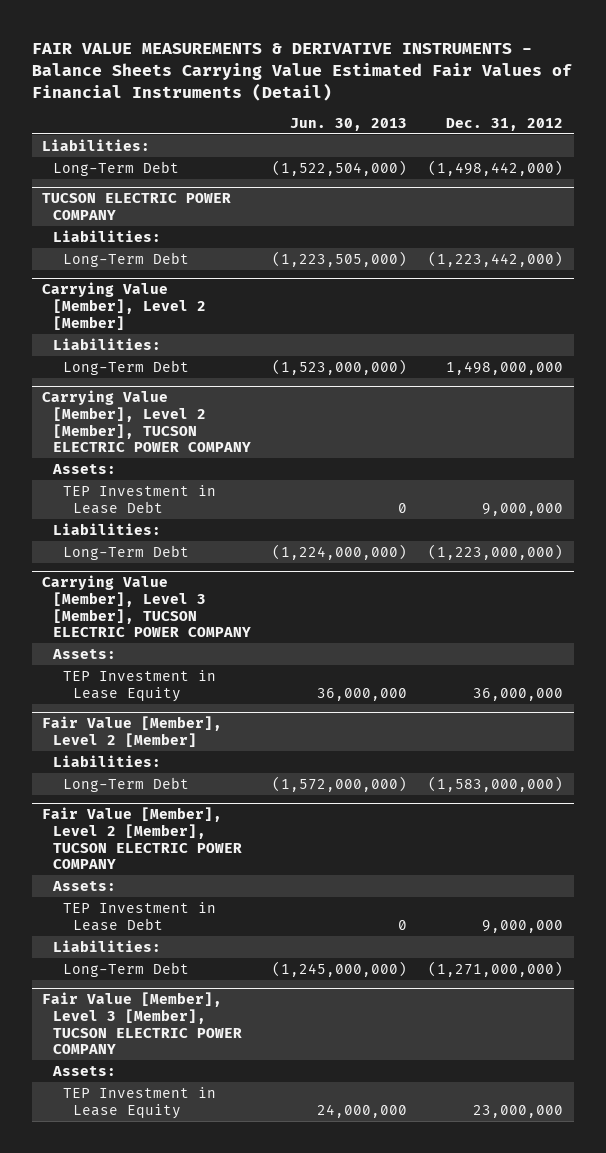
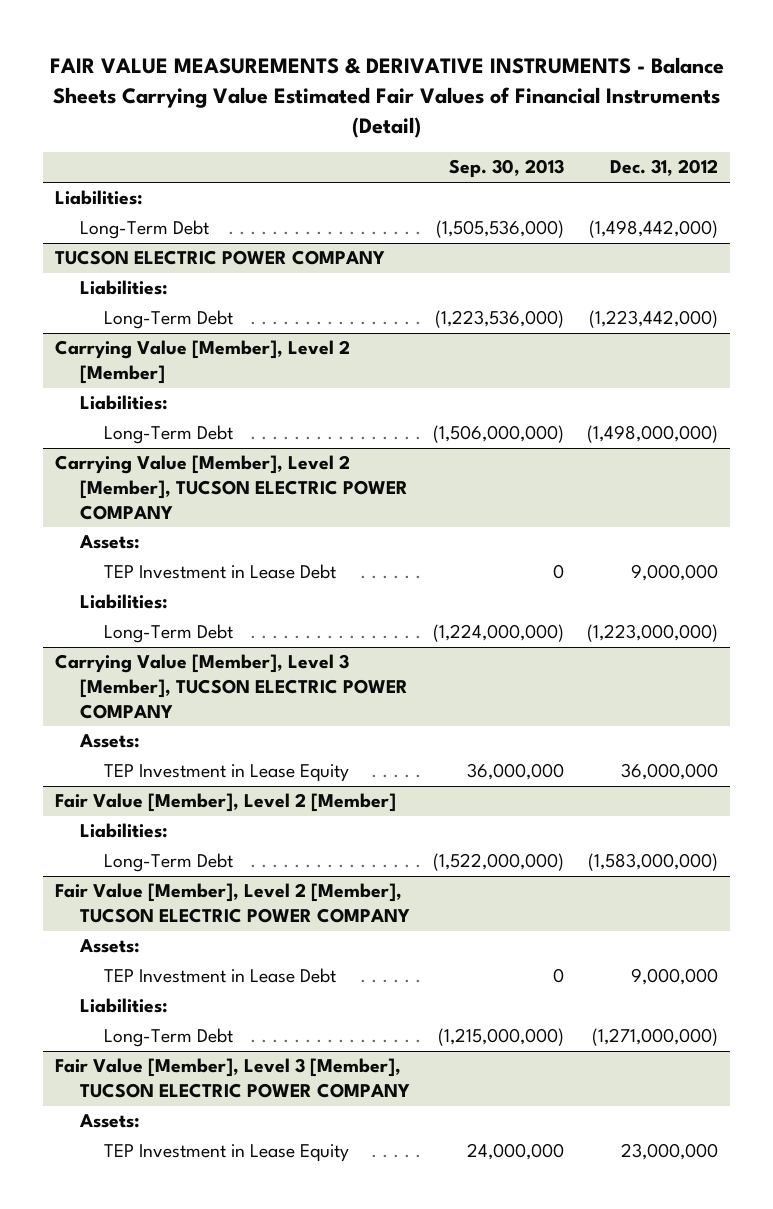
[289,117,407,131] Jun. 30, 2013 -> none
none -> [448,159,564,179] Sep. 30, 2013
[446,360,564,375] 1,498,000,000 -> [587,425,719,444] (1,498,000,000)

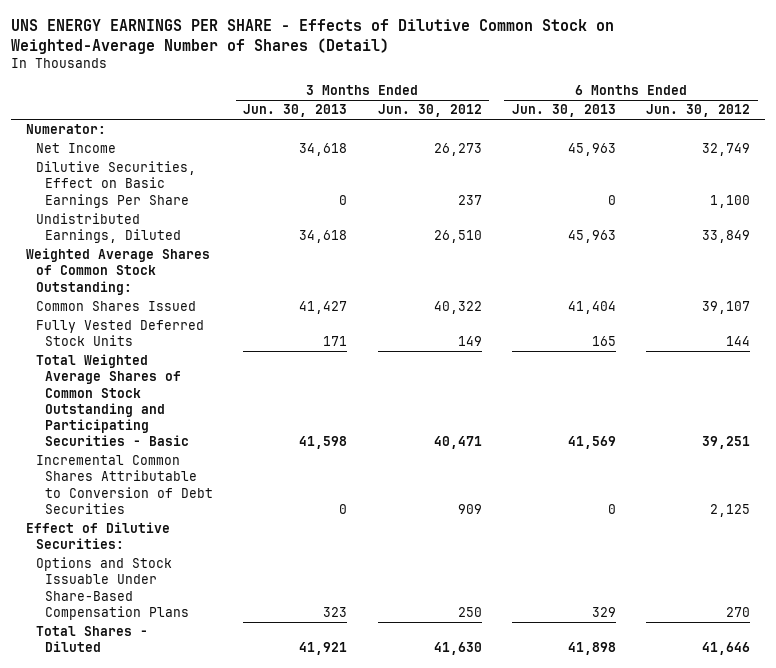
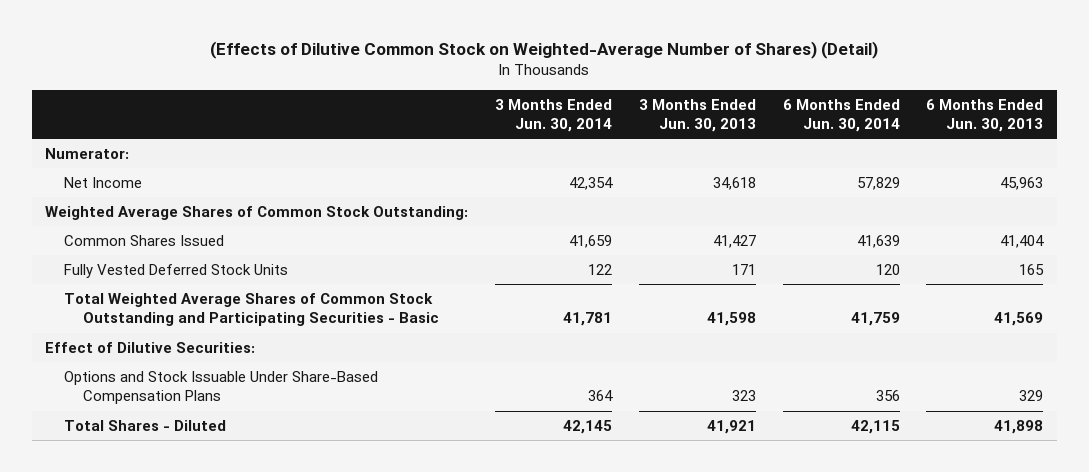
[11,18,615,54] UNS ENERGY EARNINGS PER SHARE - Effects of Dilutive Common Stock on Weighted-Average Number of Shares (Detail) -> [210,40,879,59] (Effects of Dilutive Common Stock on Weighted-Average Number of Shares) (Detail)
[377,104,482,118] Jun. 30, 2012 -> none
[646,104,751,118] Jun. 30, 2012 -> none
none -> [495,98,613,132] 3 Months Ended Jun. 30, 2014
none -> [782,98,900,132] 6 Months Ended Jun. 30, 2014
[35,161,196,208] Dilutive Securities, Effect on Basic Earnings Per Share -> none
[35,213,182,244] Undistributed Earnings, Diluted -> none
[35,455,214,514] Incremental Common Shares Attributable to Conversion of Debt Securities -> none

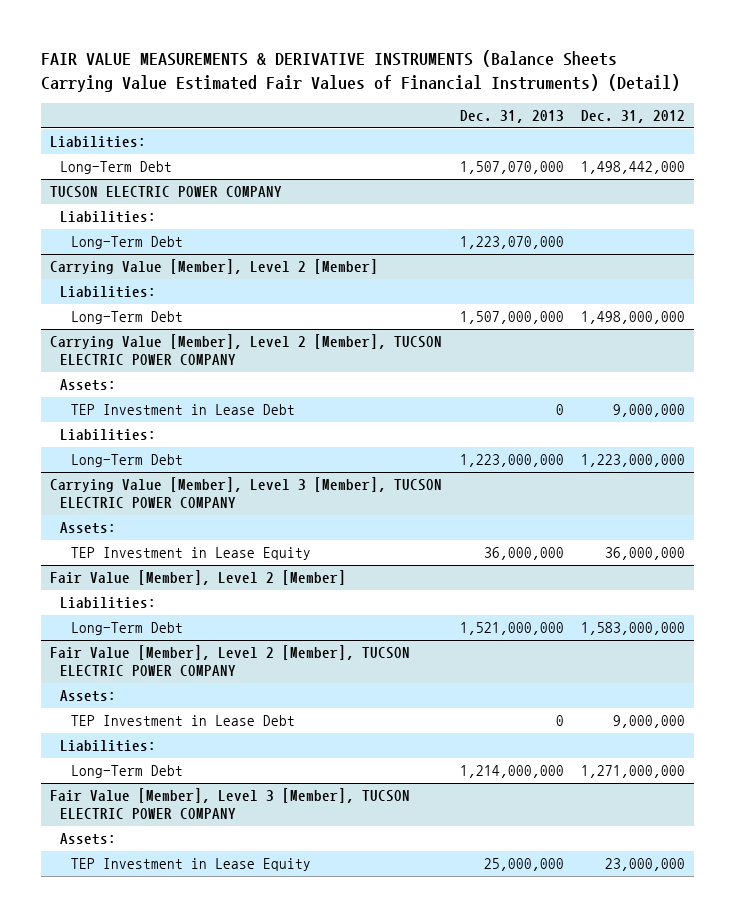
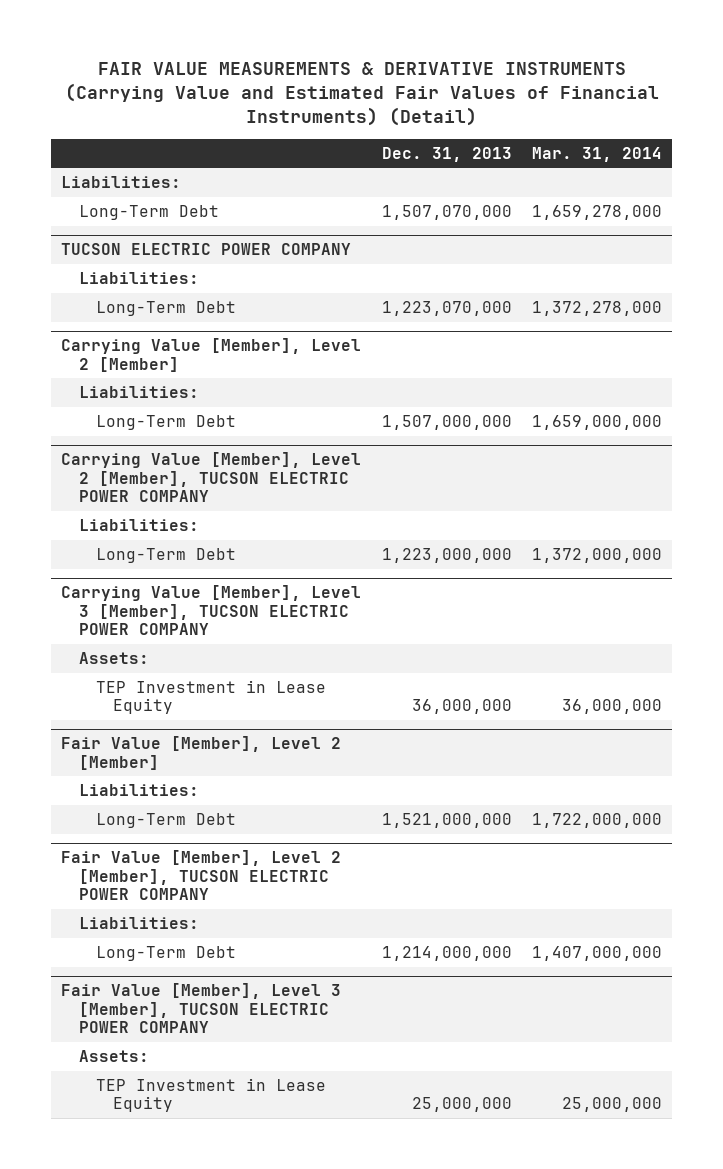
[40,50,680,92] FAIR VALUE MEASUREMENTS & DERIVATIVE INSTRUMENTS (Balance Sheets Carrying Value Estimated Fair Values of Financial Instruments) (Detail) -> [64,62,659,127] FAIR VALUE MEASUREMENTS & DERIVATIVE INSTRUMENTS (Carrying Value and Estimated Fair Values of Financial Instruments) (Detail)
[581,110,686,124] Dec. 31, 2012 -> none
none -> [531,146,662,162] Mar. 31, 2014
[60,379,117,392] Assets: -> none
[70,404,295,416] TEP Investment in Lease Debt -> none
[60,690,117,703] Assets: -> none
[70,715,295,727] TEP Investment in Lease Debt -> none

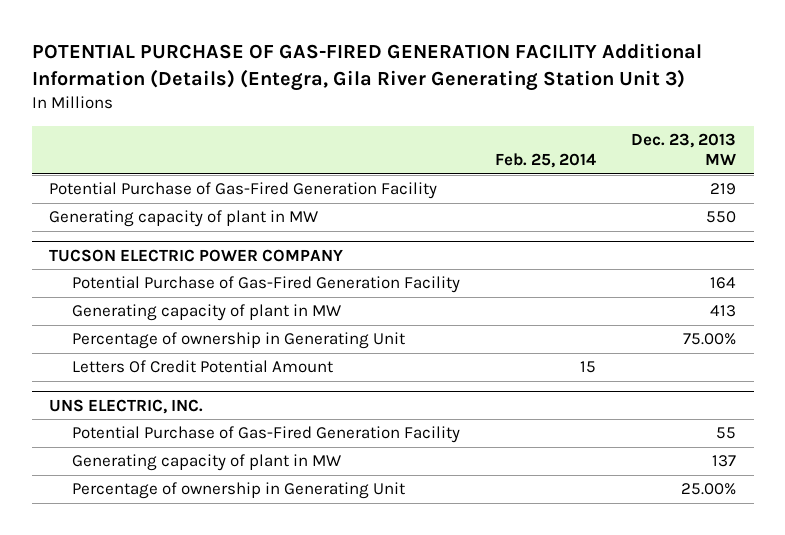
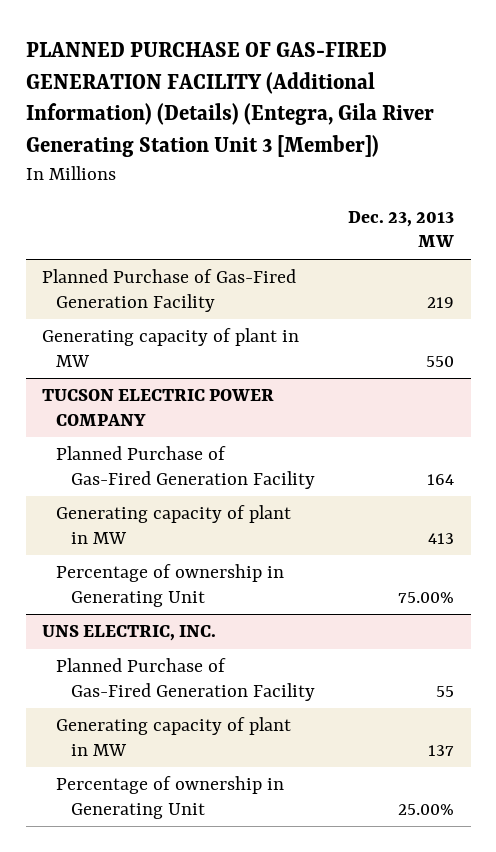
[31,43,702,92] POTENTIAL PURCHASE OF GAS-FIRED GENERATION FACILITY Additional Information (Details) (Entegra, Gila River Generating Station Unit 3) -> [25,42,434,158] PLANNED PURCHASE OF GAS-FIRED GENERATION FACILITY (Additional Information) (Details) (Entegra, Gila River Generating Station Unit 3 [Member])
[495,153,597,169] Feb. 25, 2014 -> none
[49,182,438,200] Potential Purchase of Gas-Fired Generation Facility -> [42,269,297,312] Planned Purchase of Gas-Fired Generation Facility
[72,276,461,294] Potential Purchase of Gas-Fired Generation Facility -> [56,446,315,489] Planned Purchase of Gas-Fired Generation Facility
[72,360,334,374] Letters Of Credit Potential Amount -> none
[72,426,461,444] Potential Purchase of Gas-Fired Generation Facility -> [56,658,315,701] Planned Purchase of Gas-Fired Generation Facility

